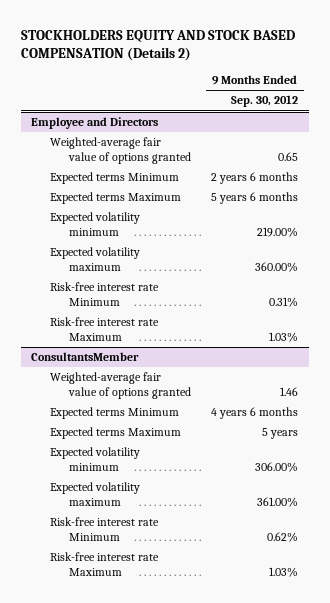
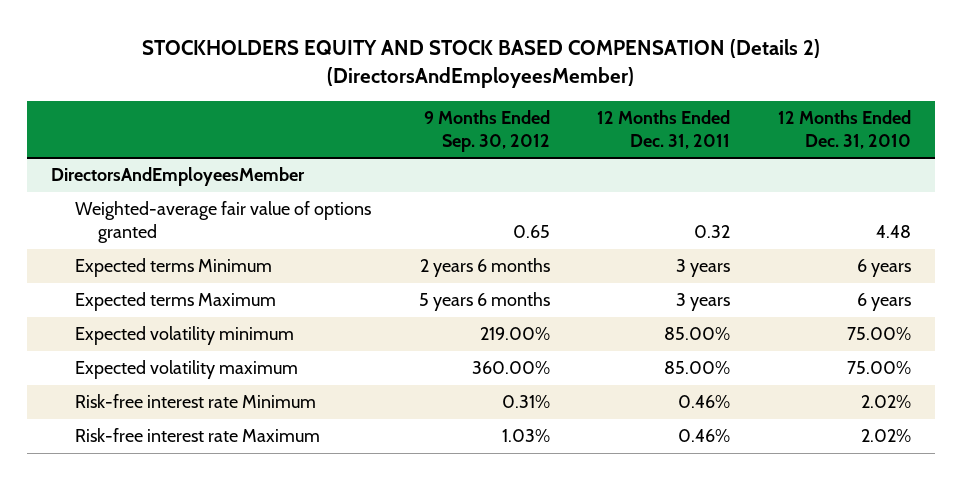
[21,29,296,62] STOCKHOLDERS EQUITY AND STOCK BASED COMPENSATION (Details 2) -> [142,38,821,88] STOCKHOLDERS EQUITY AND STOCK BASED COMPENSATION (Details 2) (DirectorsAndEmployeesMember)
none -> [597,109,731,149] 12 Months Ended Dec. 31, 2011
none -> [778,109,912,149] 12 Months Ended Dec. 31, 2010
[31,117,159,130] Employee and Directors -> none
none -> [50,167,305,187] DirectorsAndEmployeesMember
[31,352,140,362] ConsultantsMember -> none
[50,372,191,400] Weighted-average fair value of options granted -> none
[50,407,180,420] Expected terms Minimum -> none
[50,427,182,440] Expected terms Maximum -> none
[50,447,141,472] Expected volatility minimum -> none
[50,482,141,507] Expected volatility maximum -> none
[50,517,160,542] Risk-free interest rate Minimum -> none
[50,552,160,577] Risk-free interest rate Maximum -> none

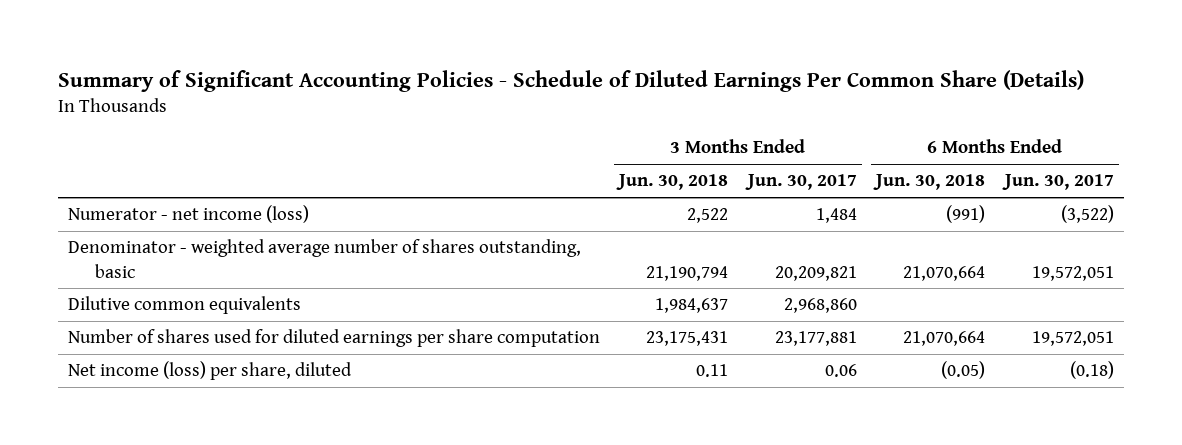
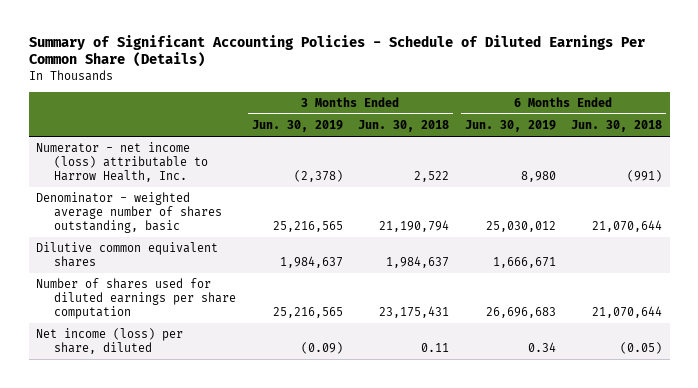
[744,174,857,191] Jun. 30, 2017 -> none
[1001,174,1114,191] Jun. 30, 2017 -> none
none -> [251,120,343,133] Jun. 30, 2019
none -> [464,120,556,133] Jun. 30, 2019
[67,205,309,224] Numerator - net income (loss) -> [36,142,209,182] Numerator - net income (loss) attributable to Harrow Health, Inc.
[903,265,986,281] 21,070,664 -> [592,219,663,232] 21,070,644
[67,296,301,315] Dilutive common equivalents -> [36,242,219,267] Dilutive common equivalent shares
[903,331,986,347] 21,070,664 -> [592,305,663,318] 21,070,644

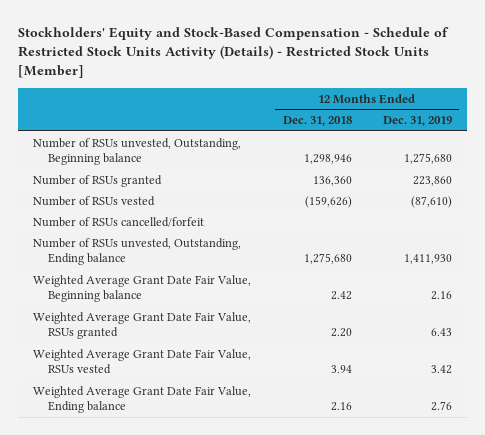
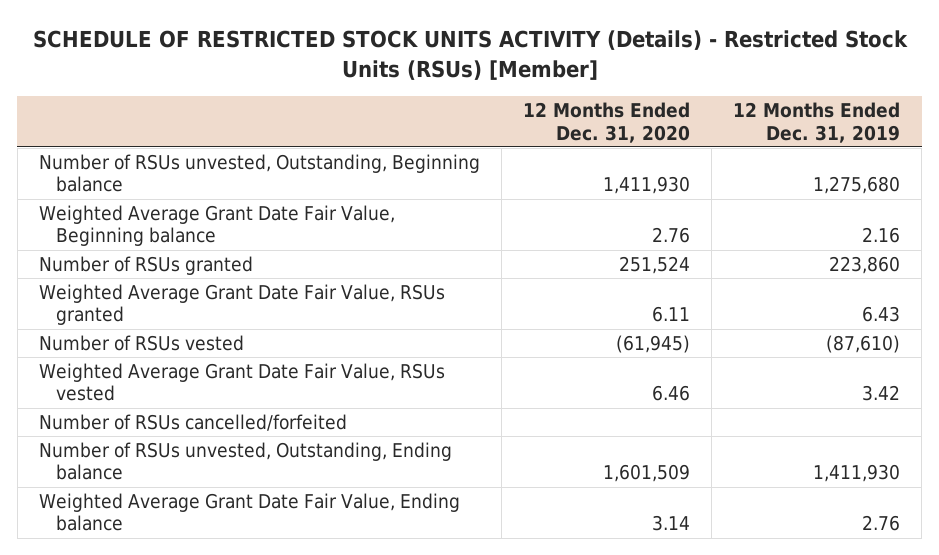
[17,26,449,79] Stockholders' Equity and Stock-Based Compensation - Schedule of Restricted Stock Units Activity (Details) - Restricted Stock Units [Member] -> [32,30,908,80] SCHEDULE OF RESTRICTED STOCK UNITS ACTIVITY (Details) - Restricted Stock Units (RSUs) [Member]
[282,116,352,127] Dec. 31, 2018 -> none
none -> [523,102,691,143] 12 Months Ended Dec. 31, 2020
[33,216,205,227] Number of RSUs cancelled/forfeit -> none
[33,174,163,187] Number of RSUs granted -> [38,256,253,276] Number of RSUs granted
[33,195,156,206] Number of RSUs vested -> [38,335,244,352] Number of RSUs vested
none -> [38,414,347,432] Number of RSUs cancelled/forfeited
[33,237,242,266] Number of RSUs unvested, Outstanding, Ending balance -> [38,442,452,481] Number of RSUs unvested, Outstanding, Ending balance

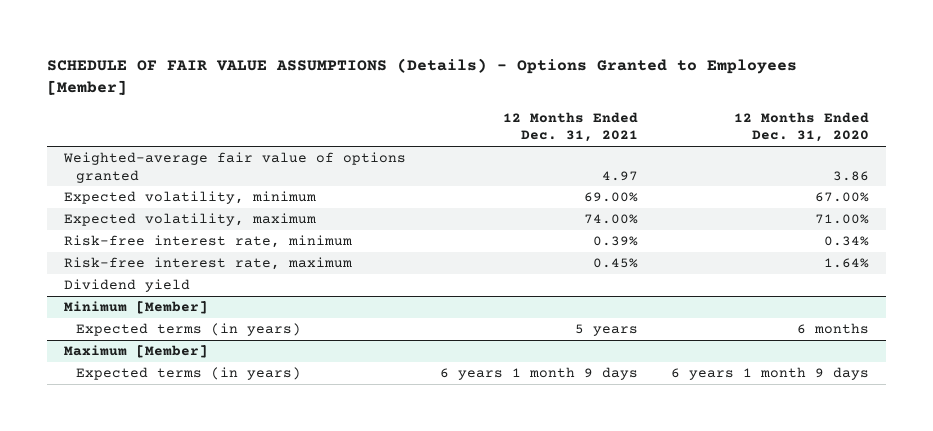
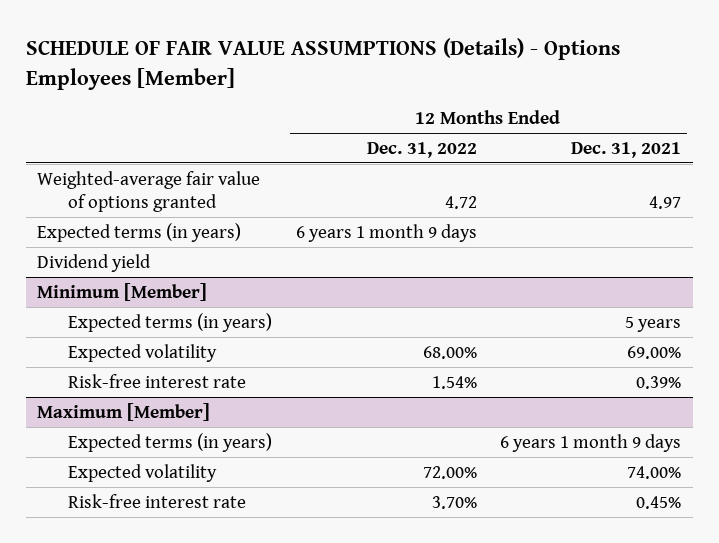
[47,57,798,96] SCHEDULE OF FAIR VALUE ASSUMPTIONS (Details) - Options Granted to Employees [Member] -> [25,38,620,90] SCHEDULE OF FAIR VALUE ASSUMPTIONS (Details) - Options Employees [Member]
[733,111,869,143] 12 Months Ended Dec. 31, 2020 -> none
none -> [366,141,477,158] Dec. 31, 2022
[64,191,317,205] Expected volatility, minimum -> none
[64,213,317,227] Expected volatility, maximum -> none
[64,235,353,249] Risk-free interest rate, minimum -> none
[64,257,353,271] Risk-free interest rate, maximum -> none
none -> [37,222,242,242] Expected terms (in years)
none -> [67,343,217,362] Expected volatility
none -> [67,373,246,388] Risk-free interest rate
none -> [67,463,217,482] Expected volatility
none -> [67,493,246,508] Risk-free interest rate

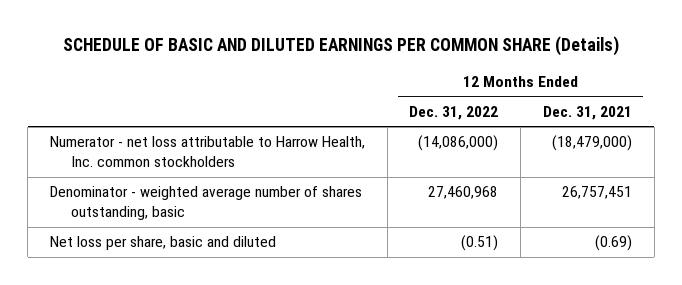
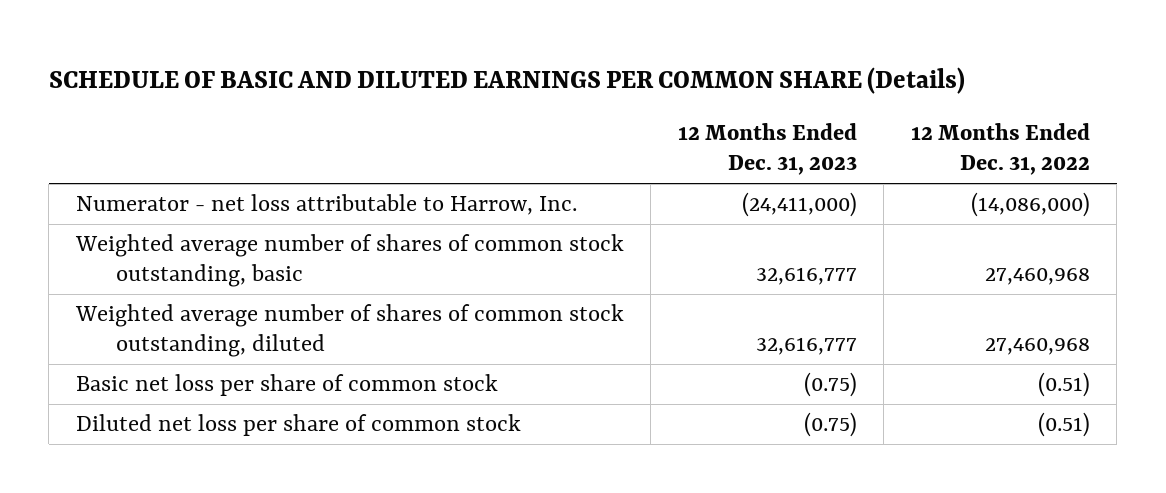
[542,105,632,120] Dec. 31, 2021 -> none
none -> [677,123,857,176] 12 Months Ended Dec. 31, 2023
[49,136,365,168] Numerator - net loss attributable to Harrow Health, Inc. common stockholders -> [75,194,577,216] Numerator - net loss attributable to Harrow, Inc.
[49,186,362,221] Denominator - weighted average number of shares outstanding, basic -> [74,234,624,288] Weighted average number of shares of common stock outstanding, basic
none -> [74,304,624,358] Weighted average number of shares of common stock outstanding, diluted
[49,236,276,251] Net loss per share, basic and diluted -> [75,374,498,397] Basic net loss per share of common stock
none -> [75,414,521,437] Diluted net loss per share of common stock

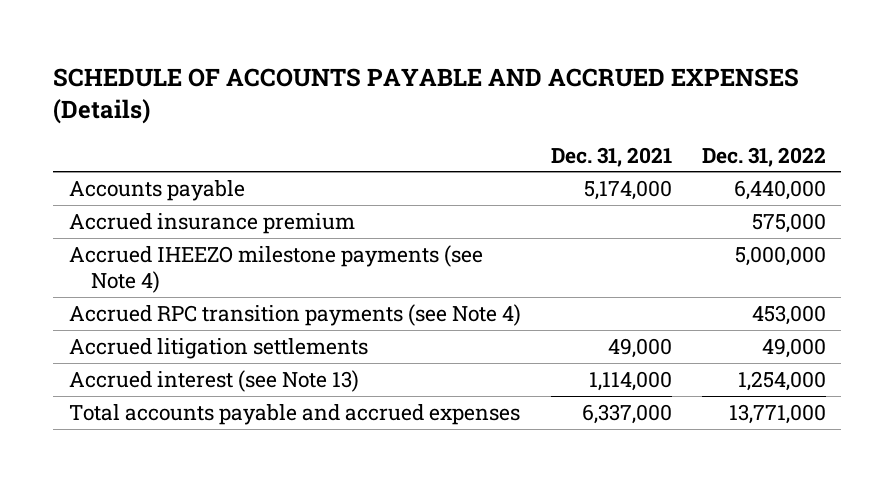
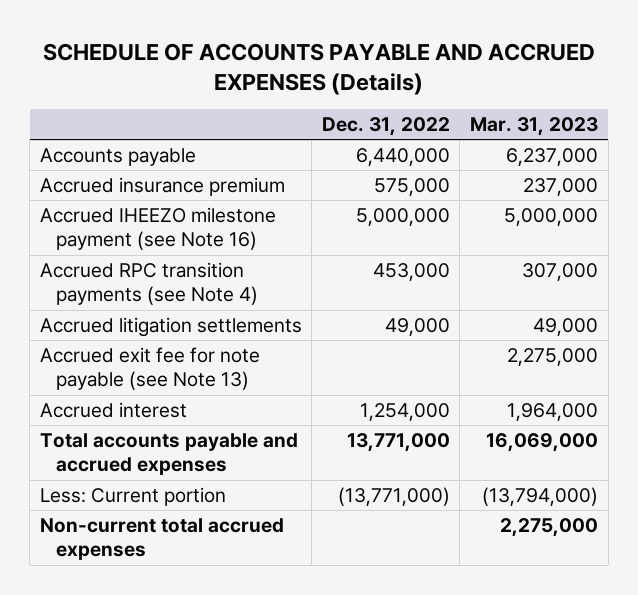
[550,146,672,167] Dec. 31, 2021 -> none
none -> [469,117,598,137] Mar. 31, 2023
[68,244,483,294] Accrued IHEEZO milestone payments (see Note 4) -> [39,206,276,251] Accrued IHEEZO milestone payment (see Note 16)
none -> [39,346,260,391] Accrued exit fee for note payable (see Note 13)
[68,369,359,392] Accrued interest (see Note 13) -> [39,401,187,418] Accrued interest
none -> [39,486,226,506] Less: Current portion
none -> [39,517,284,561] Non-current total accrued expenses

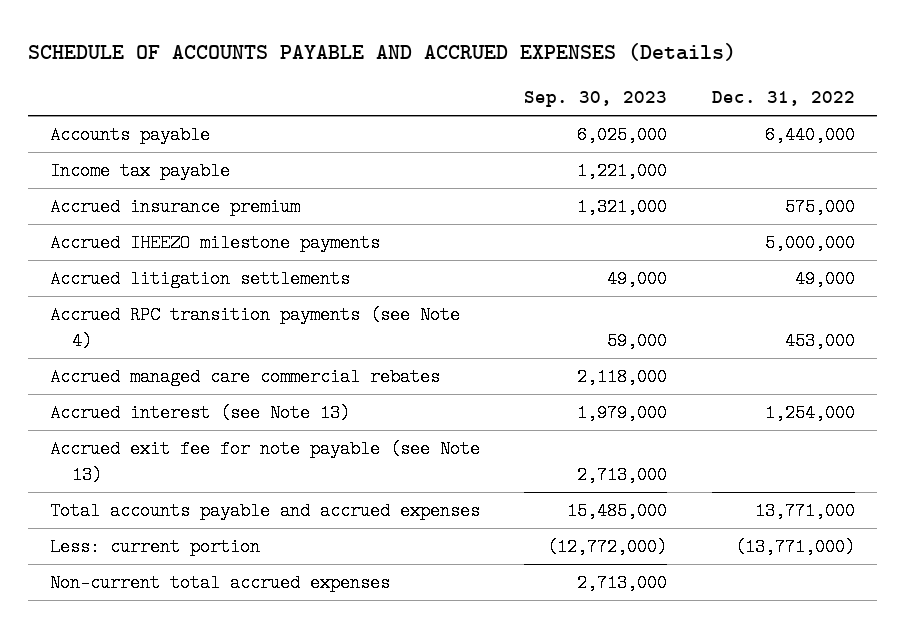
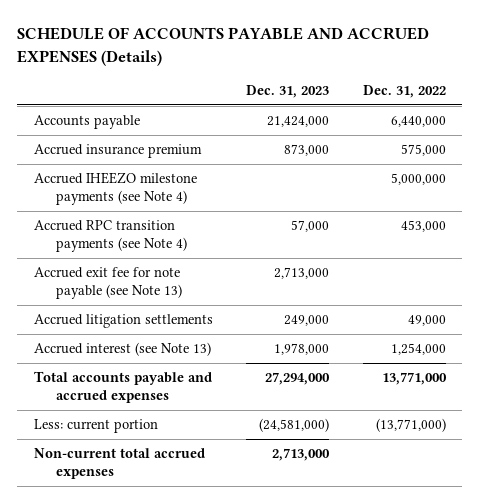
[524,91,668,108] Sep. 30, 2023 -> none
none -> [246,84,330,98] Dec. 31, 2023
[49,162,230,181] Income tax payable -> none
[49,234,380,253] Accrued IHEEZO milestone payments -> [33,172,197,206] Accrued IHEEZO milestone payments (see Note 4)
[49,368,440,387] Accrued managed care commercial rebates -> none
[49,270,350,289] Accrued litigation settlements -> [33,314,213,329] Accrued litigation settlements
[49,404,350,423] Accrued interest (see Note 13) -> [33,342,211,357] Accrued interest (see Note 13)

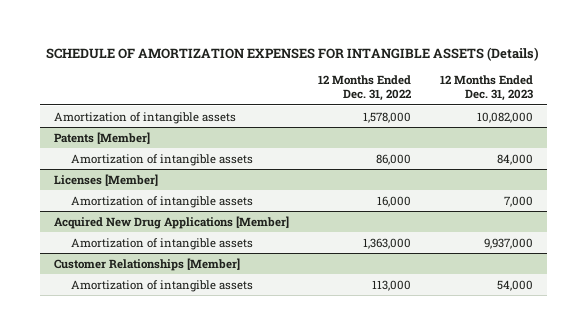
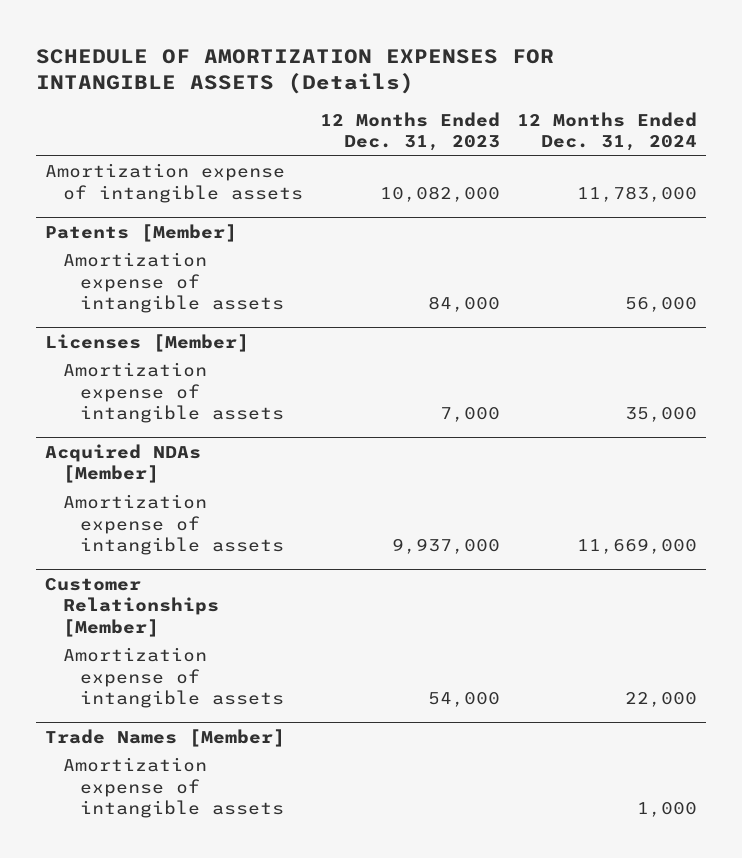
[317,74,411,102] 12 Months Ended Dec. 31, 2022 -> none
none -> [517,111,698,152] 12 Months Ended Dec. 31, 2024
[54,111,237,124] Amortization of intangible assets -> [44,162,303,203] Amortization expense of intangible assets
[71,153,254,166] Amortization of intangible assets -> [62,251,285,314] Amortization expense of intangible assets
[71,195,254,208] Amortization of intangible assets -> [62,361,285,424] Amortization expense of intangible assets
[54,215,290,229] Acquired New Drug Applications [Member] -> [44,443,201,484] Acquired NDAs [Member]
[71,237,254,250] Amortization of intangible assets -> [62,493,285,556] Amortization expense of intangible assets
[71,279,254,292] Amortization of intangible assets -> [62,646,285,709] Amortization expense of intangible assets
none -> [44,728,285,747] Trade Names [Member]
none -> [62,756,285,819] Amortization expense of intangible assets

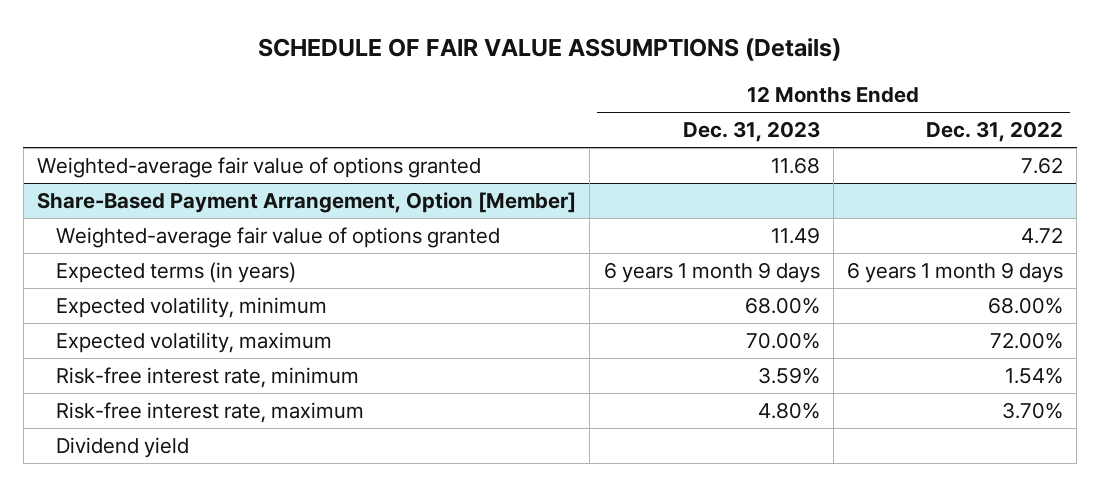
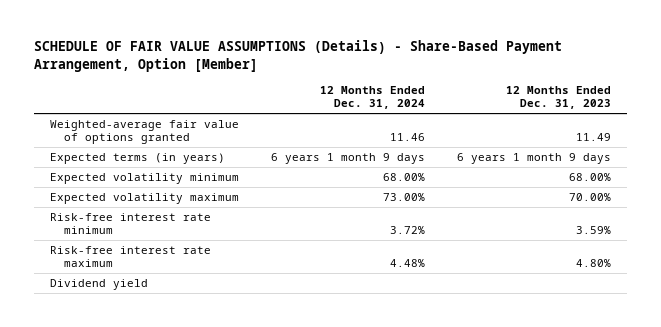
[258,37,842,61] SCHEDULE OF FAIR VALUE ASSUMPTIONS (Details) -> [33,40,562,72] SCHEDULE OF FAIR VALUE ASSUMPTIONS (Details) - Share-Based Payment Arrangement, Option [Member]
[926,121,1064,143] Dec. 31, 2022 -> none
none -> [319,85,425,110] 12 Months Ended Dec. 31, 2024
[37,157,482,179] Weighted-average fair value of options granted -> none
[37,192,577,214] Share-Based Payment Arrangement, Option [Member] -> none
[56,297,328,319] Expected volatility, minimum -> [49,173,239,185] Expected volatility minimum
[56,332,333,354] Expected volatility, maximum -> [49,193,239,205] Expected volatility maximum
[56,367,360,389] Risk-free interest rate, minimum -> [49,213,211,235] Risk-free interest rate minimum
[56,402,365,424] Risk-free interest rate, maximum -> [49,246,211,268] Risk-free interest rate maximum

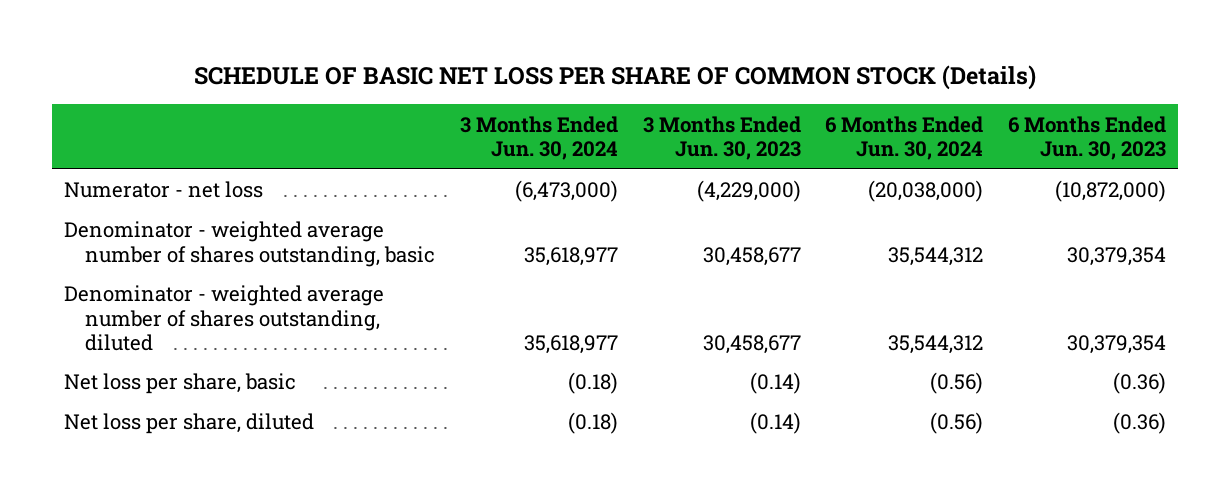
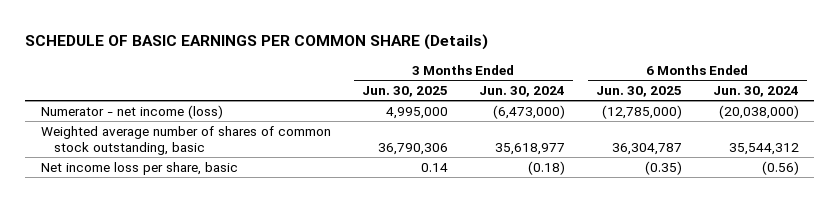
[194,64,1037,90] SCHEDULE OF BASIC NET LOSS PER SHARE OF COMMON STOCK (Details) -> [25,34,489,51] SCHEDULE OF BASIC EARNINGS PER COMMON SHARE (Details)
[642,115,801,161] 3 Months Ended Jun. 30, 2023 -> none
[1008,115,1167,161] 6 Months Ended Jun. 30, 2023 -> none
none -> [361,86,448,98] Jun. 30, 2025
none -> [595,86,682,98] Jun. 30, 2025
[64,285,385,351] Denominator - weighted average number of shares outstanding, diluted -> none
[64,413,315,435] Net loss per share, diluted -> none
[64,181,264,199] Numerator - net loss -> [40,104,223,119] Numerator - net income (loss)
[64,221,436,267] Denominator - weighted average number of shares outstanding, basic -> [40,125,331,156] Weighted average number of shares of common stock outstanding, basic
[64,373,297,395] Net loss per share, basic -> [40,161,238,175] Net income loss per share, basic

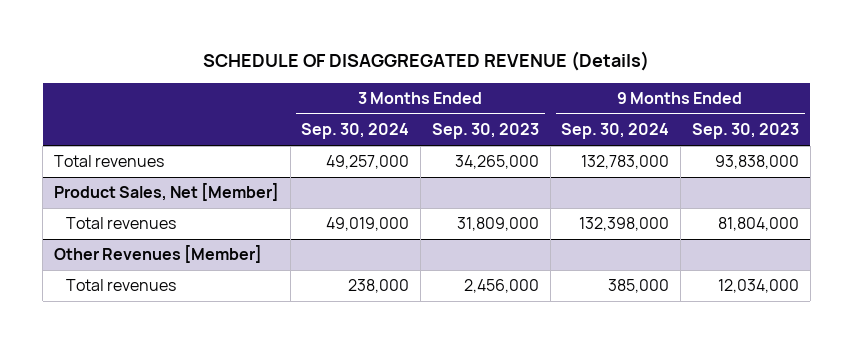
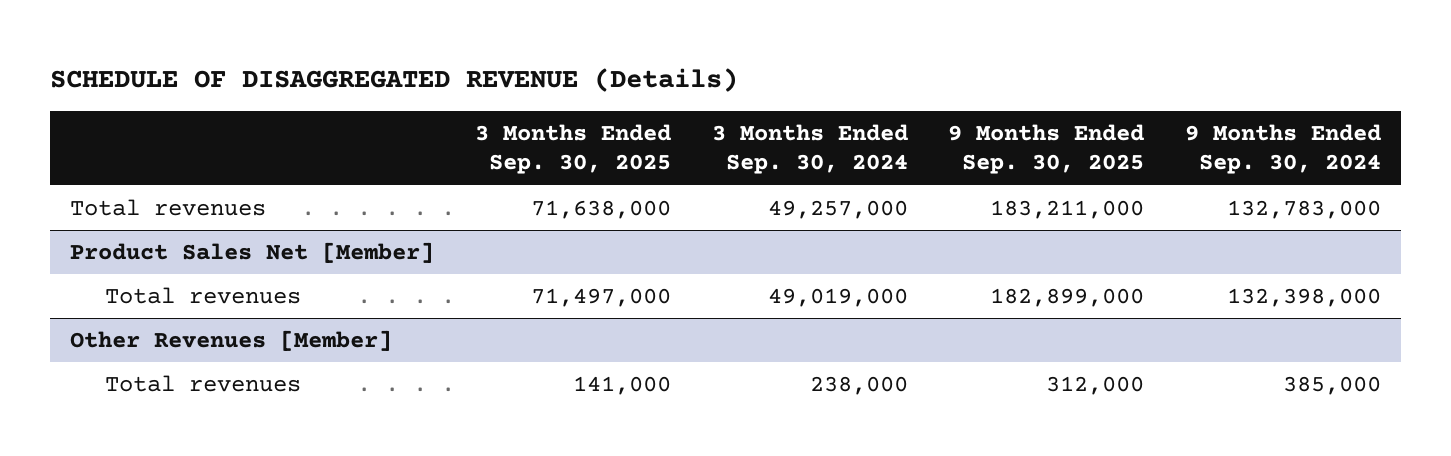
[431,123,539,140] Sep. 30, 2023 -> none
[691,123,799,140] Sep. 30, 2023 -> none
none -> [474,124,671,175] 3 Months Ended Sep. 30, 2025
none -> [948,124,1145,175] 9 Months Ended Sep. 30, 2025
[53,183,279,202] Product Sales, Net [Member] -> [70,242,435,264] Product Sales Net [Member]

